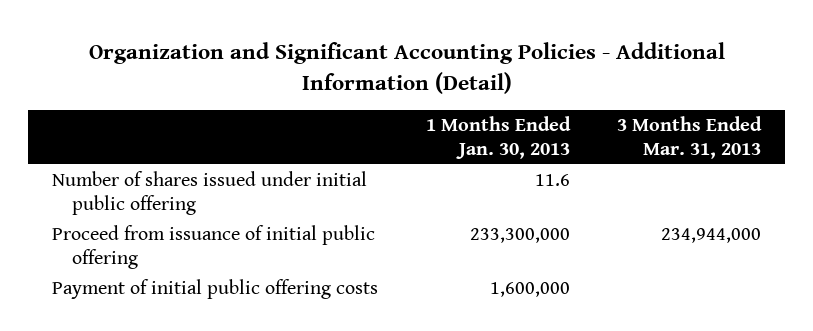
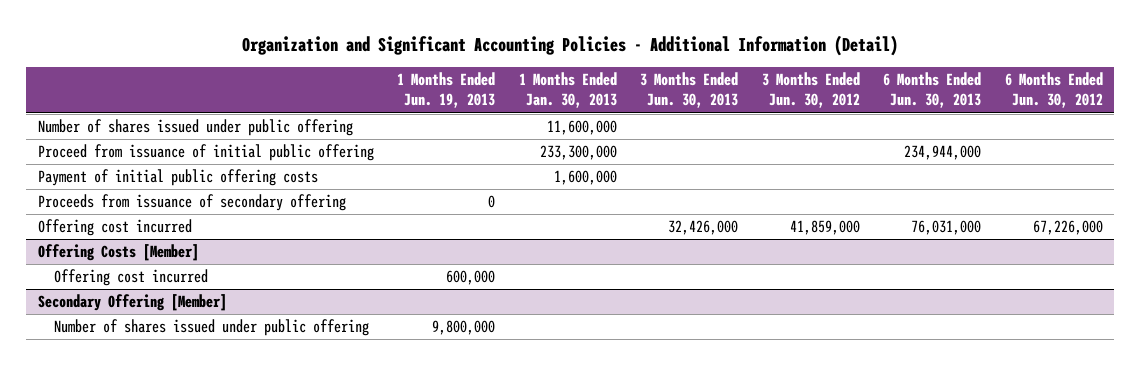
[617,115,763,160] 3 Months Ended Mar. 31, 2013 -> none
none -> [397,72,496,109] 1 Months Ended Jun. 19, 2013
none -> [640,72,739,109] 3 Months Ended Jun. 30, 2013
none -> [761,72,860,109] 3 Months Ended Jun. 30, 2012
none -> [883,72,982,109] 6 Months Ended Jun. 30, 2013
none -> [1004,72,1103,109] 6 Months Ended Jun. 30, 2012
[52,170,368,216] Number of shares issued under initial public offering -> [37,119,353,137] Number of shares issued under public offering
[534,173,570,186] 11.6 -> [546,120,617,136] 11,600,000
none -> [37,194,346,212] Proceeds from issuance of secondary offering
none -> [37,219,192,237] Offering cost incurred
none -> [37,244,199,262] Offering Costs [Member]
none -> [54,269,209,287] Offering cost incurred
none -> [37,294,227,312] Secondary Offering [Member]
none -> [54,319,370,337] Number of shares issued under public offering

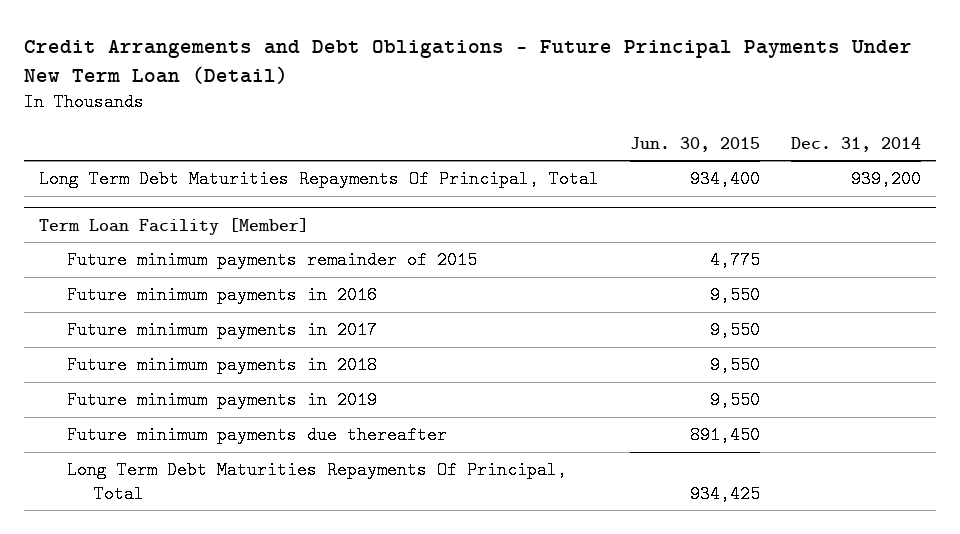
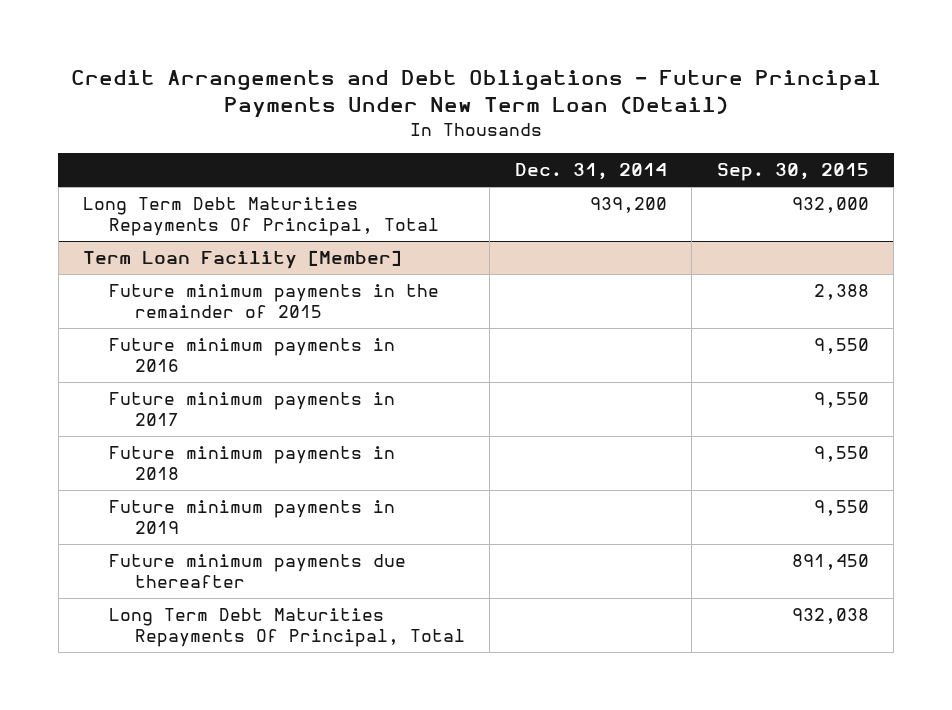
[630,136,761,152] Jun. 30, 2015 -> none
none -> [716,163,869,182] Sep. 30, 2015
[66,250,477,269] Future minimum payments remainder of 2015 -> [108,284,439,319] Future minimum payments in the remainder of 2015

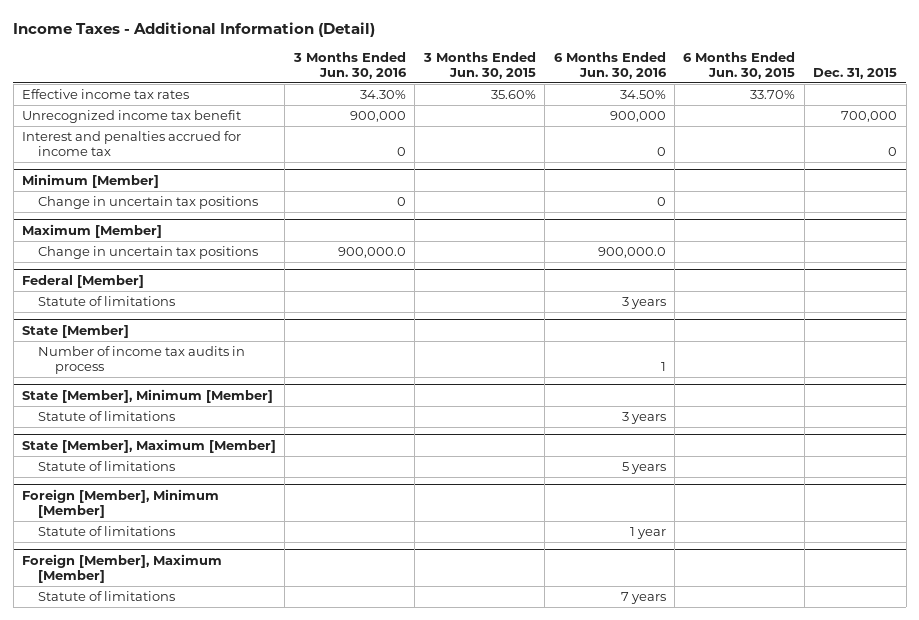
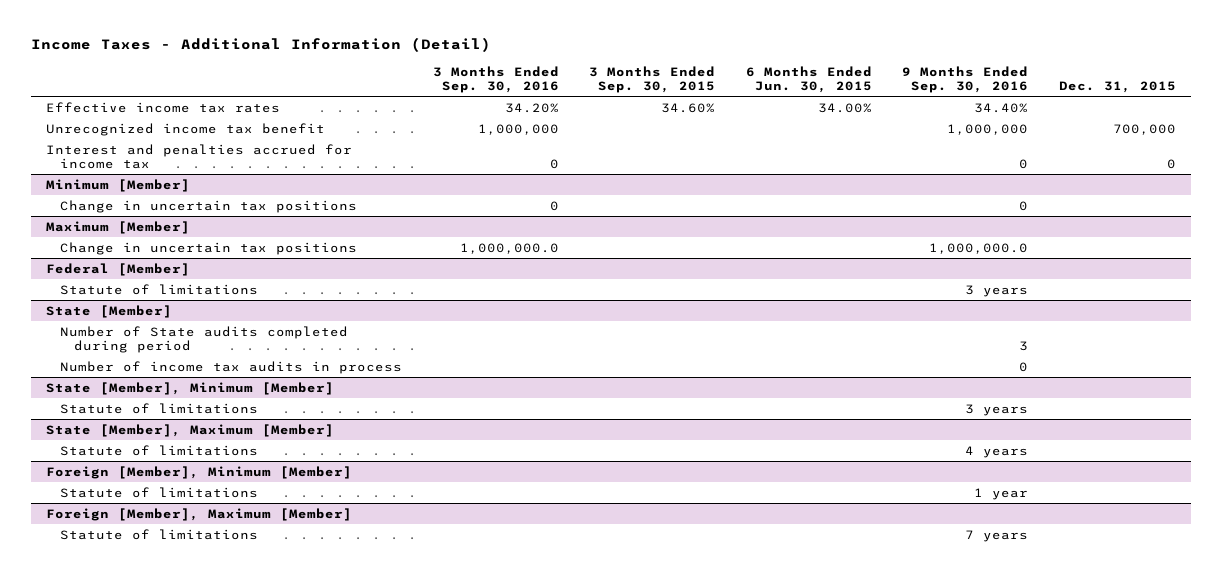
[292,51,407,80] 3 Months Ended Jun. 30, 2016 -> none
[422,51,536,80] 3 Months Ended Jun. 30, 2015 -> none
[553,51,667,80] 6 Months Ended Jun. 30, 2016 -> none
none -> [432,65,559,93] 3 Months Ended Sep. 30, 2016
none -> [589,65,716,93] 3 Months Ended Sep. 30, 2015
none -> [902,65,1029,93] 9 Months Ended Sep. 30, 2016
[750,89,796,99] 33.70% -> [817,102,872,113] 34.00%
none -> [59,325,348,353] Number of State audits completed during period

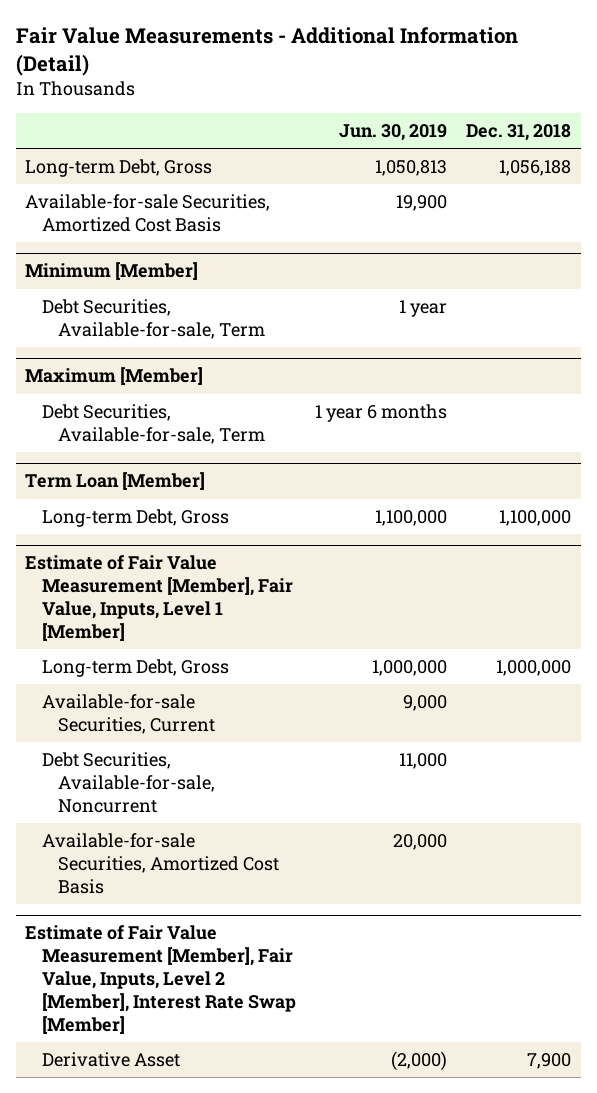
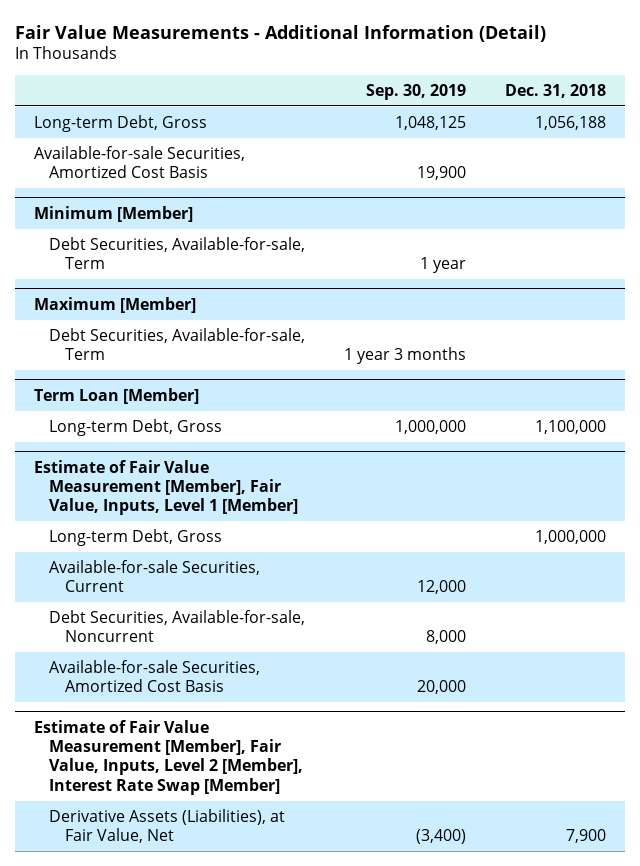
[339,123,448,141] Jun. 30, 2019 -> none
none -> [366,83,467,100] Sep. 30, 2019
[41,1051,180,1067] Derivative Asset -> none
none -> [49,809,286,844] Derivative Assets (Liabilities), at Fair Value, Net

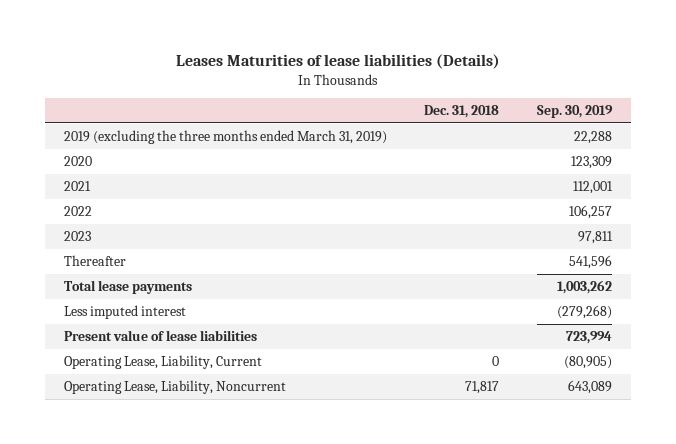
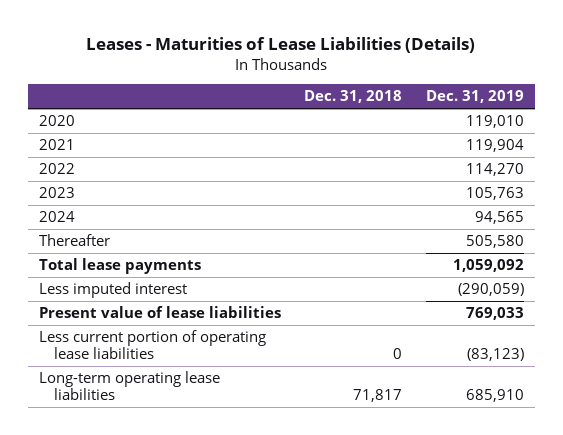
[175,54,500,70] Leases Maturities of lease liabilities (Details) -> [86,37,476,54] Leases - Maturities of Lease Liabilities (Details)
[536,105,613,119] Sep. 30, 2019 -> none
none -> [425,90,524,104] Dec. 31, 2019
[63,129,387,144] 2019 (excluding the three months ended March 31, 2019) -> none
none -> [39,211,76,223] 2024
[63,354,262,369] Operating Lease, Liability, Current -> [39,330,267,359] Less current portion of operating lease liabilities
[63,379,286,394] Operating Lease, Liability, Noncurrent -> [39,371,221,400] Long-term operating lease liabilities

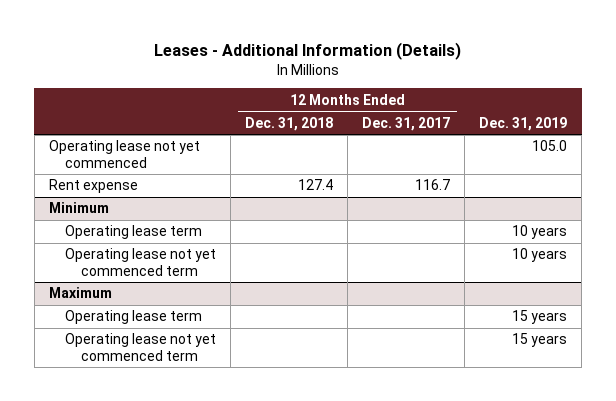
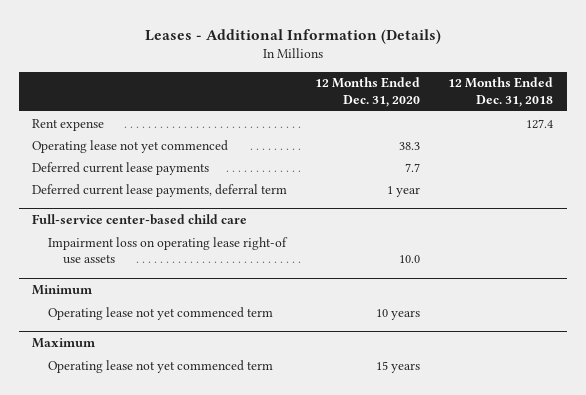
[362,116,451,131] Dec. 31, 2017 -> none
[479,116,568,131] Dec. 31, 2019 -> none
none -> [315,77,421,107] 12 Months Ended Dec. 31, 2020
[48,140,200,168] Operating lease not yet commenced -> [32,139,229,153] Operating lease not yet commenced
none -> [32,161,210,175] Deferred current lease payments
none -> [32,183,288,197] Deferred current lease payments, deferral term
none -> [32,213,248,225] Full-service center-based child care
none -> [47,236,288,265] Impairment loss on operating lease right-of use assets
[64,225,202,240] Operating lease term -> none
[64,310,202,325] Operating lease term -> none

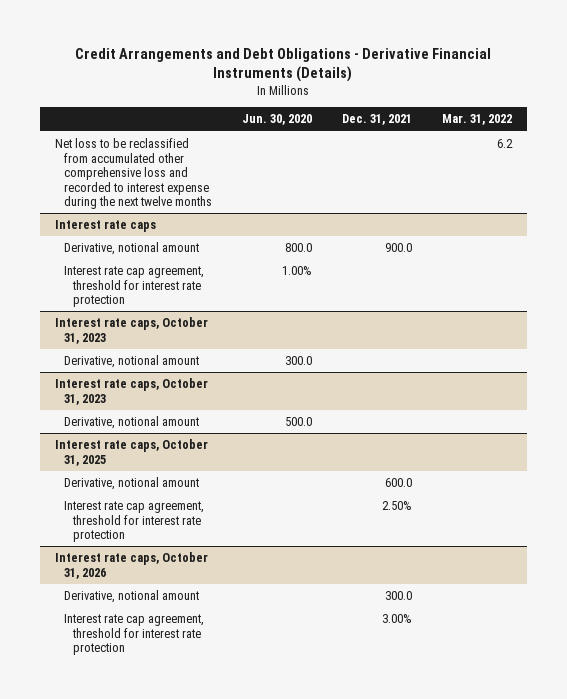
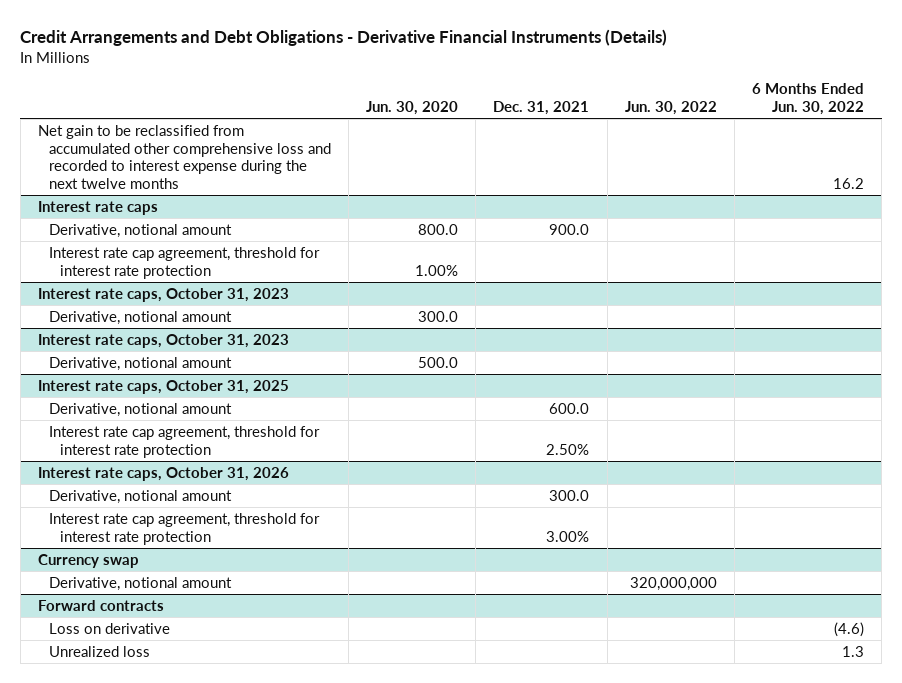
[441,114,512,126] Mar. 31, 2022 -> none
none -> [624,100,717,115] Jun. 30, 2022
none -> [752,83,865,115] 6 Months Ended Jun. 30, 2022
[54,138,212,210] Net loss to be reclassified from accumulated other comprehensive loss and recorded to interest expense during the next twelve months -> [37,124,331,189] Net gain to be reclassified from accumulated other comprehensive loss and recorded to interest expense during the next twelve months
none -> [37,553,139,568] Currency swap
none -> [48,576,232,591] Derivative, notional amount
none -> [37,599,164,611] Forward contracts
none -> [48,622,170,634] Loss on derivative
none -> [48,645,150,657] Unrealized loss

